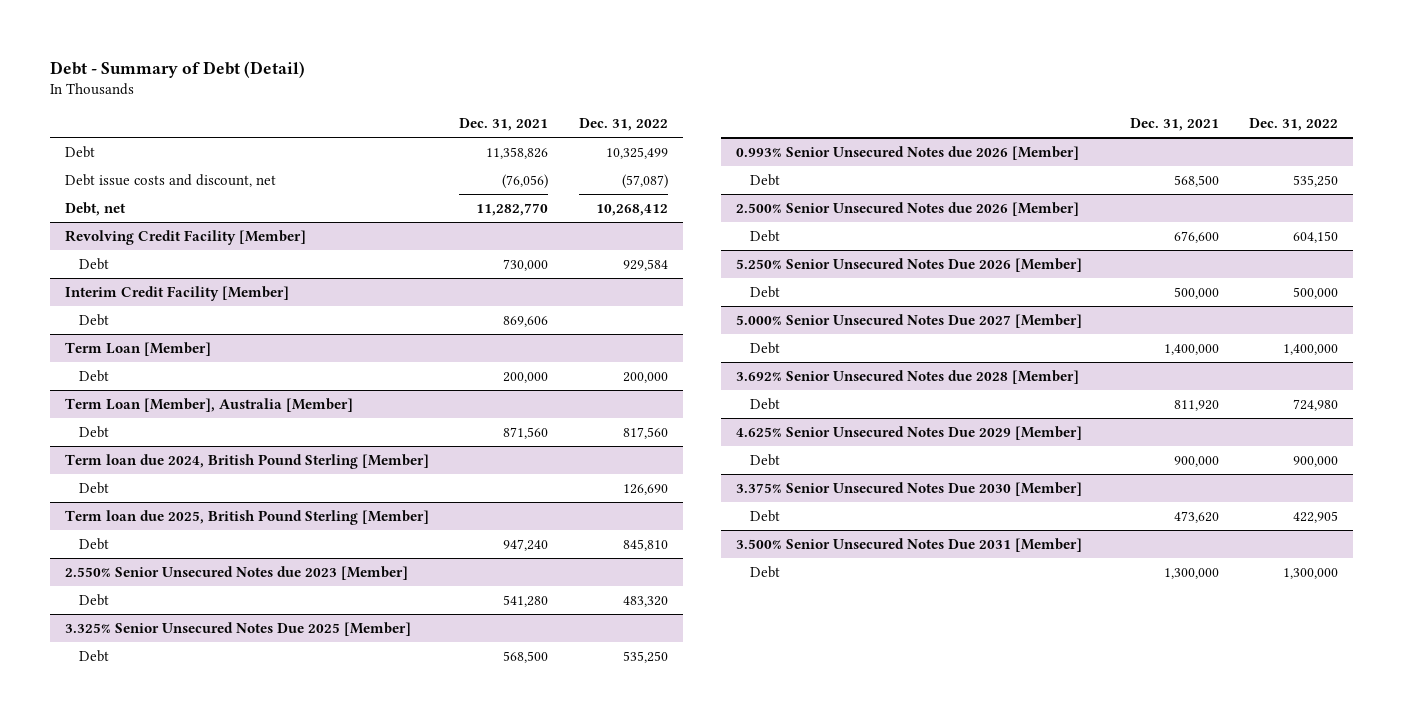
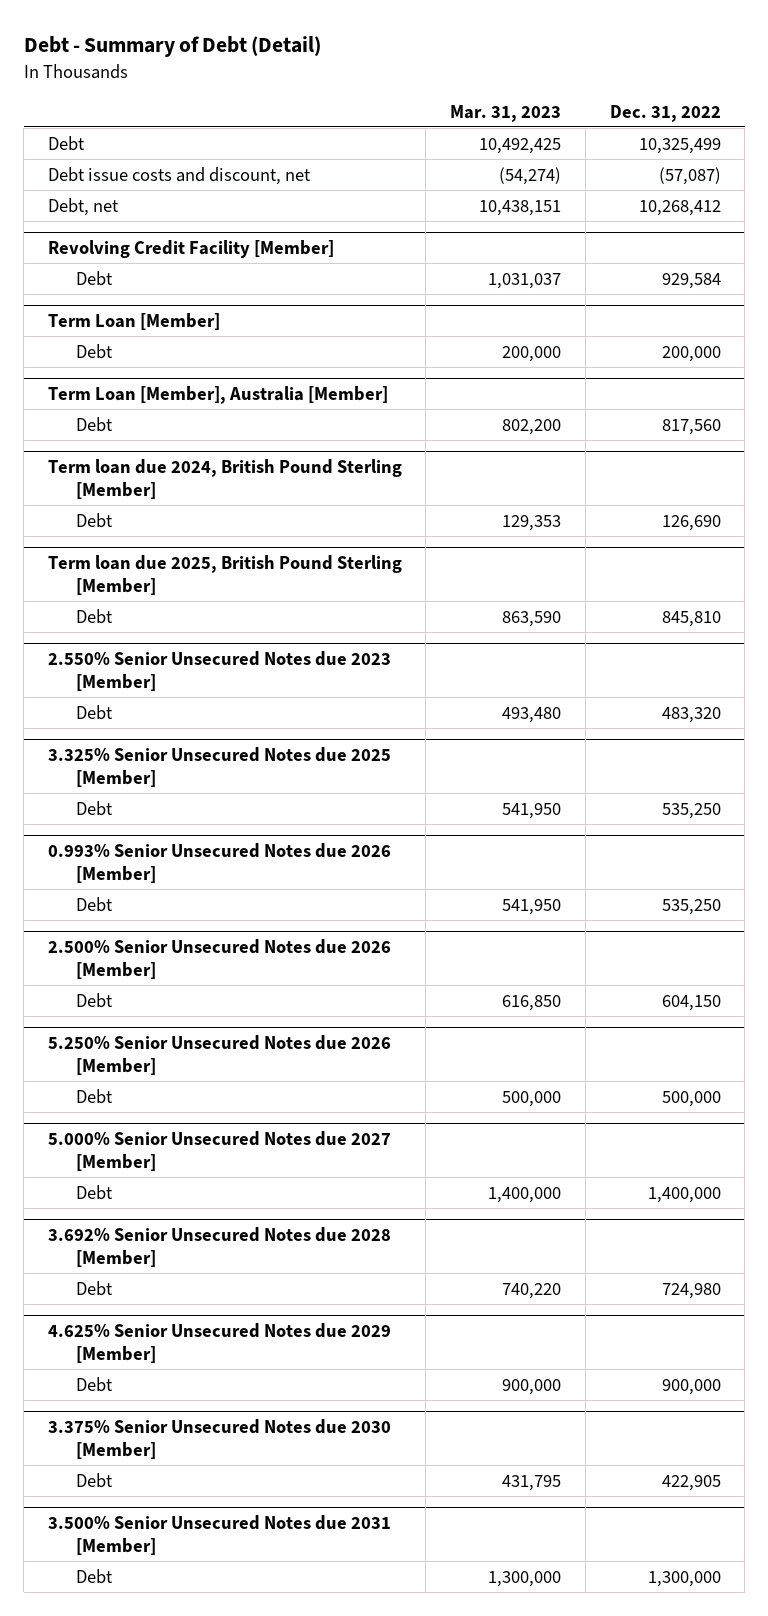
[459,118,549,132] Dec. 31, 2021 -> none
none -> [450,104,562,122] Mar. 31, 2023
[65,285,290,301] Interim Credit Facility [Member] -> none
[79,313,110,326] Debt -> none
[65,621,412,636] 3.325% Senior Unsecured Notes Due 2025 [Member] -> [47,747,391,788] 3.325% Senior Unsecured Notes due 2025 [Member]
[735,257,1082,272] 5.250% Senior Unsecured Notes Due 2026 [Member] -> [47,1035,391,1076] 5.250% Senior Unsecured Notes due 2026 [Member]
[735,313,1082,328] 5.000% Senior Unsecured Notes Due 2027 [Member] -> [47,1131,391,1172] 5.000% Senior Unsecured Notes due 2027 [Member]
[735,425,1082,440] 4.625% Senior Unsecured Notes Due 2029 [Member] -> [47,1323,391,1364] 4.625% Senior Unsecured Notes due 2029 [Member]
[735,481,1082,496] 3.375% Senior Unsecured Notes Due 2030 [Member] -> [47,1419,391,1460] 3.375% Senior Unsecured Notes due 2030 [Member]
[735,537,1082,552] 3.500% Senior Unsecured Notes Due 2031 [Member] -> [47,1515,391,1556] 3.500% Senior Unsecured Notes due 2031 [Member]

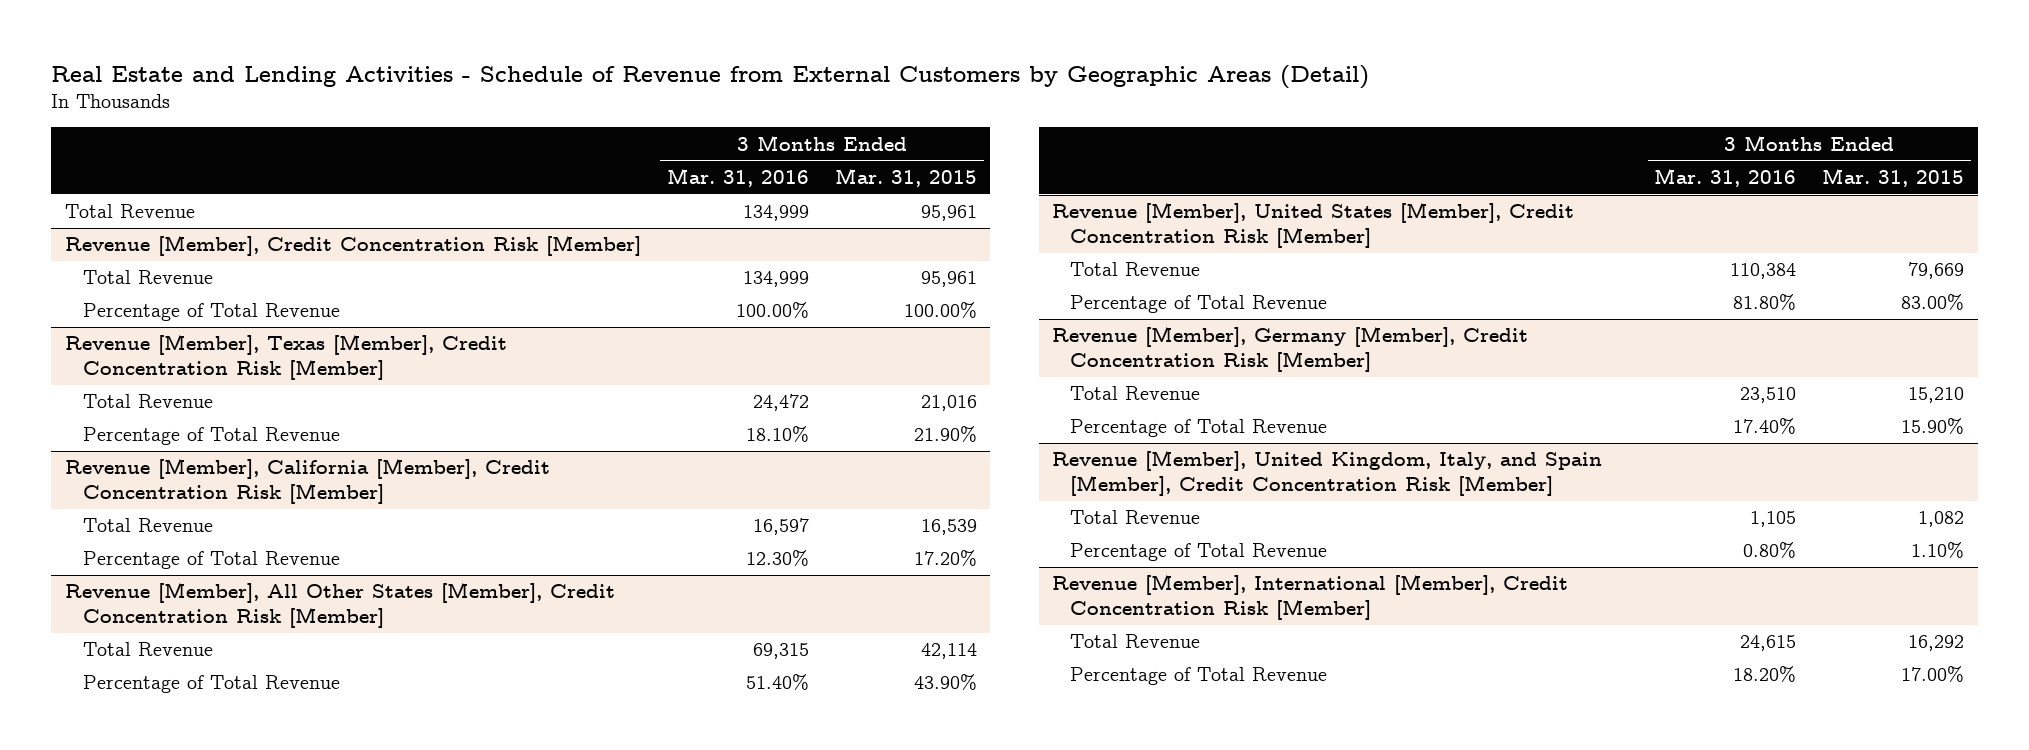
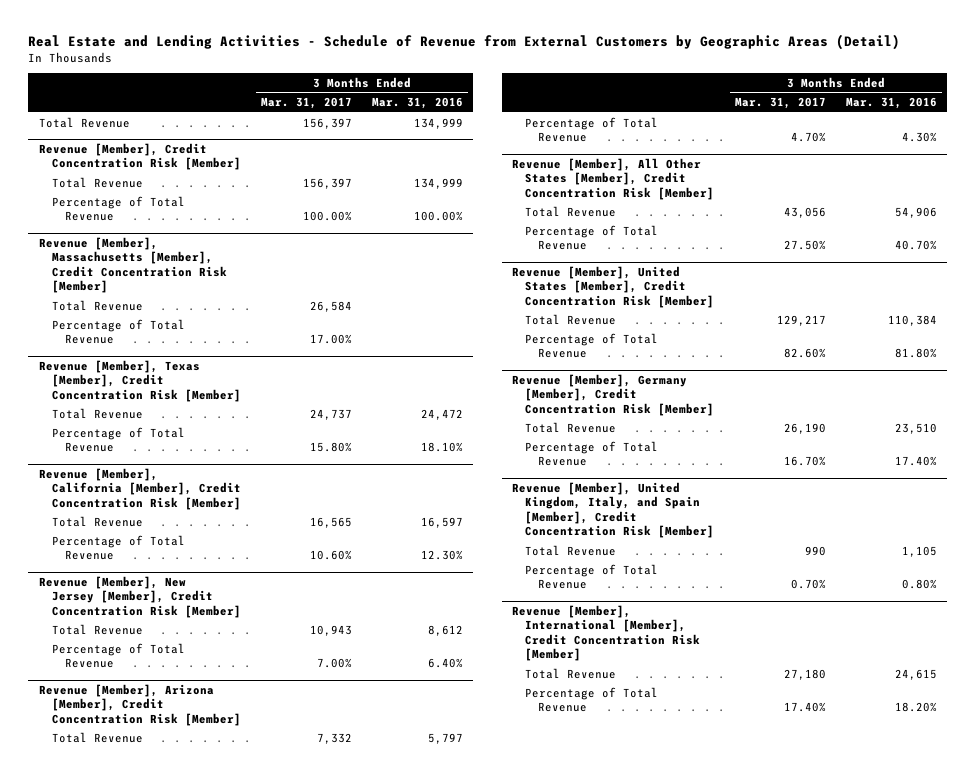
[835,168,978,188] Mar. 31, 2015 -> none
none -> [260,97,352,110] Mar. 31, 2017
none -> [38,236,227,294] Revenue [Member], Massachusetts [Member], Credit Concentration Risk [Member]
none -> [51,299,143,311] Total Revenue
none -> [51,318,185,345] Percentage of Total Revenue
none -> [38,575,241,618] Revenue [Member], New Jersey [Member], Credit Concentration Risk [Member]
none -> [51,623,143,635] Total Revenue
none -> [51,642,185,669] Percentage of Total Revenue
none -> [38,683,241,726] Revenue [Member], Arizona [Member], Credit Concentration Risk [Member]
none -> [51,731,143,743] Total Revenue
none -> [525,116,659,143] Percentage of Total Revenue
[752,643,809,660] 69,315 -> [895,206,938,218] 54,906
[745,674,809,691] 51.40% -> [895,240,938,251] 40.70%

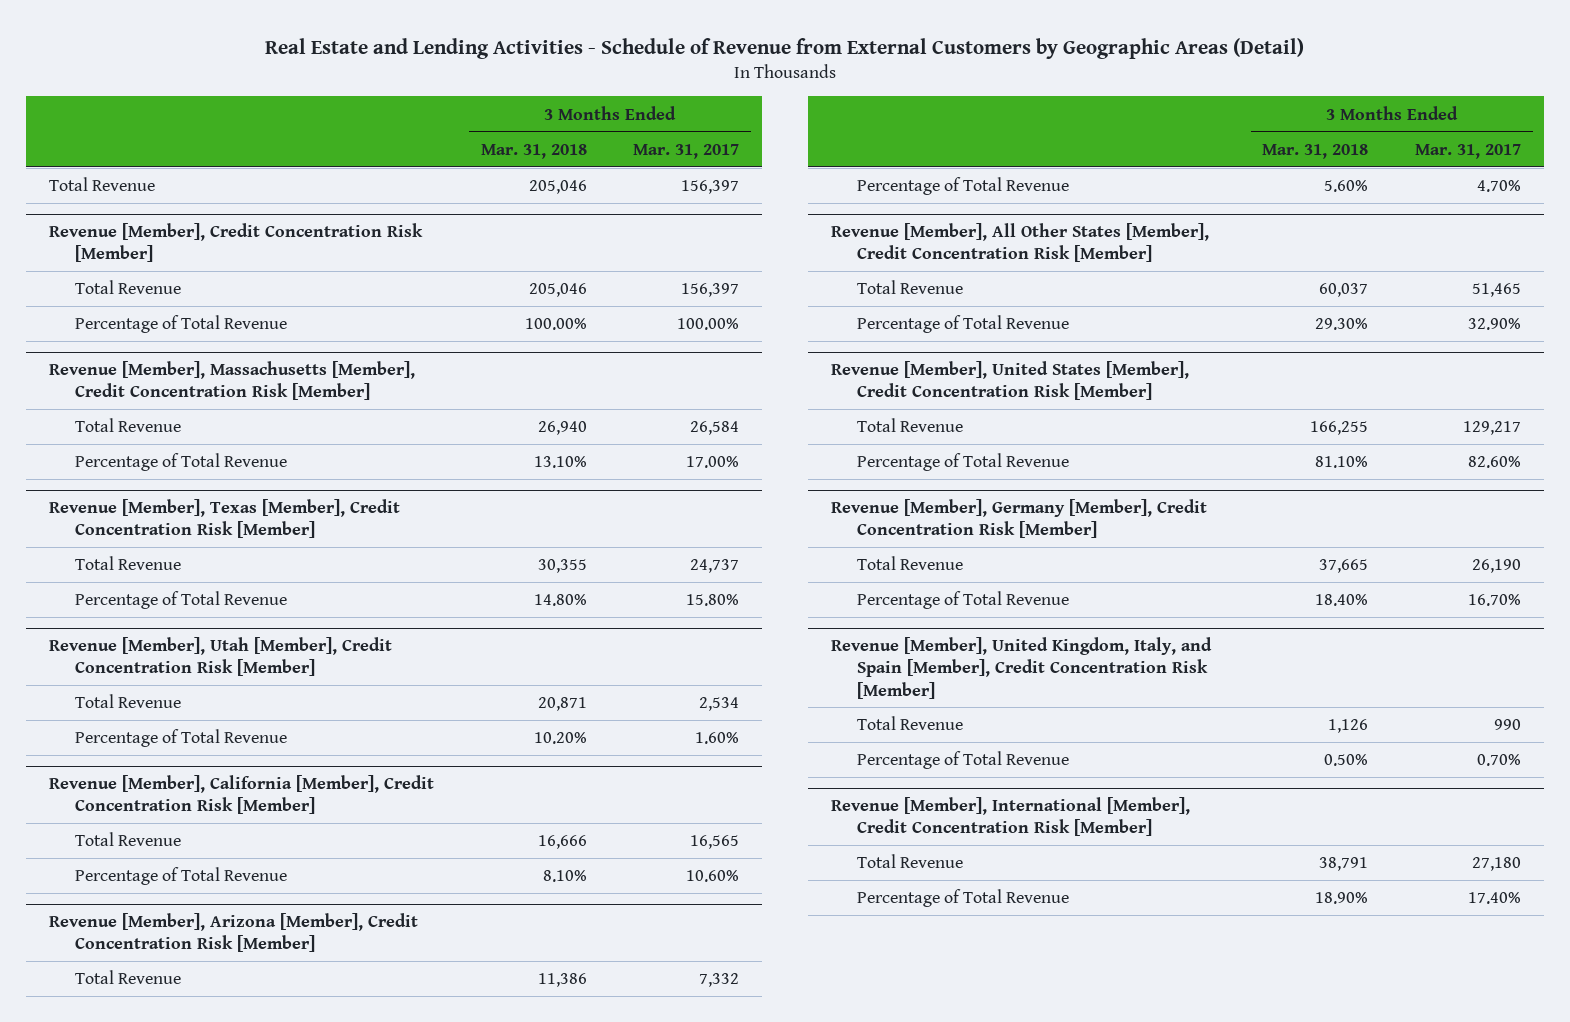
[372,97,464,110] Mar. 31, 2016 -> none
none -> [480,143,587,159] Mar. 31, 2018
none -> [48,637,392,677] Revenue [Member], Utah [Member], Credit Concentration Risk [Member]
none -> [74,694,181,709] Total Revenue
none -> [74,729,287,748] Percentage of Total Revenue
[38,575,241,618] Revenue [Member], New Jersey [Member], Credit Concentration Risk [Member] -> none
[51,623,143,635] Total Revenue -> none
[51,642,185,669] Percentage of Total Revenue -> none
[783,206,826,218] 43,056 -> [1472,283,1522,298] 51,465
[783,240,826,251] 27.50% -> [1468,318,1522,331] 32.90%

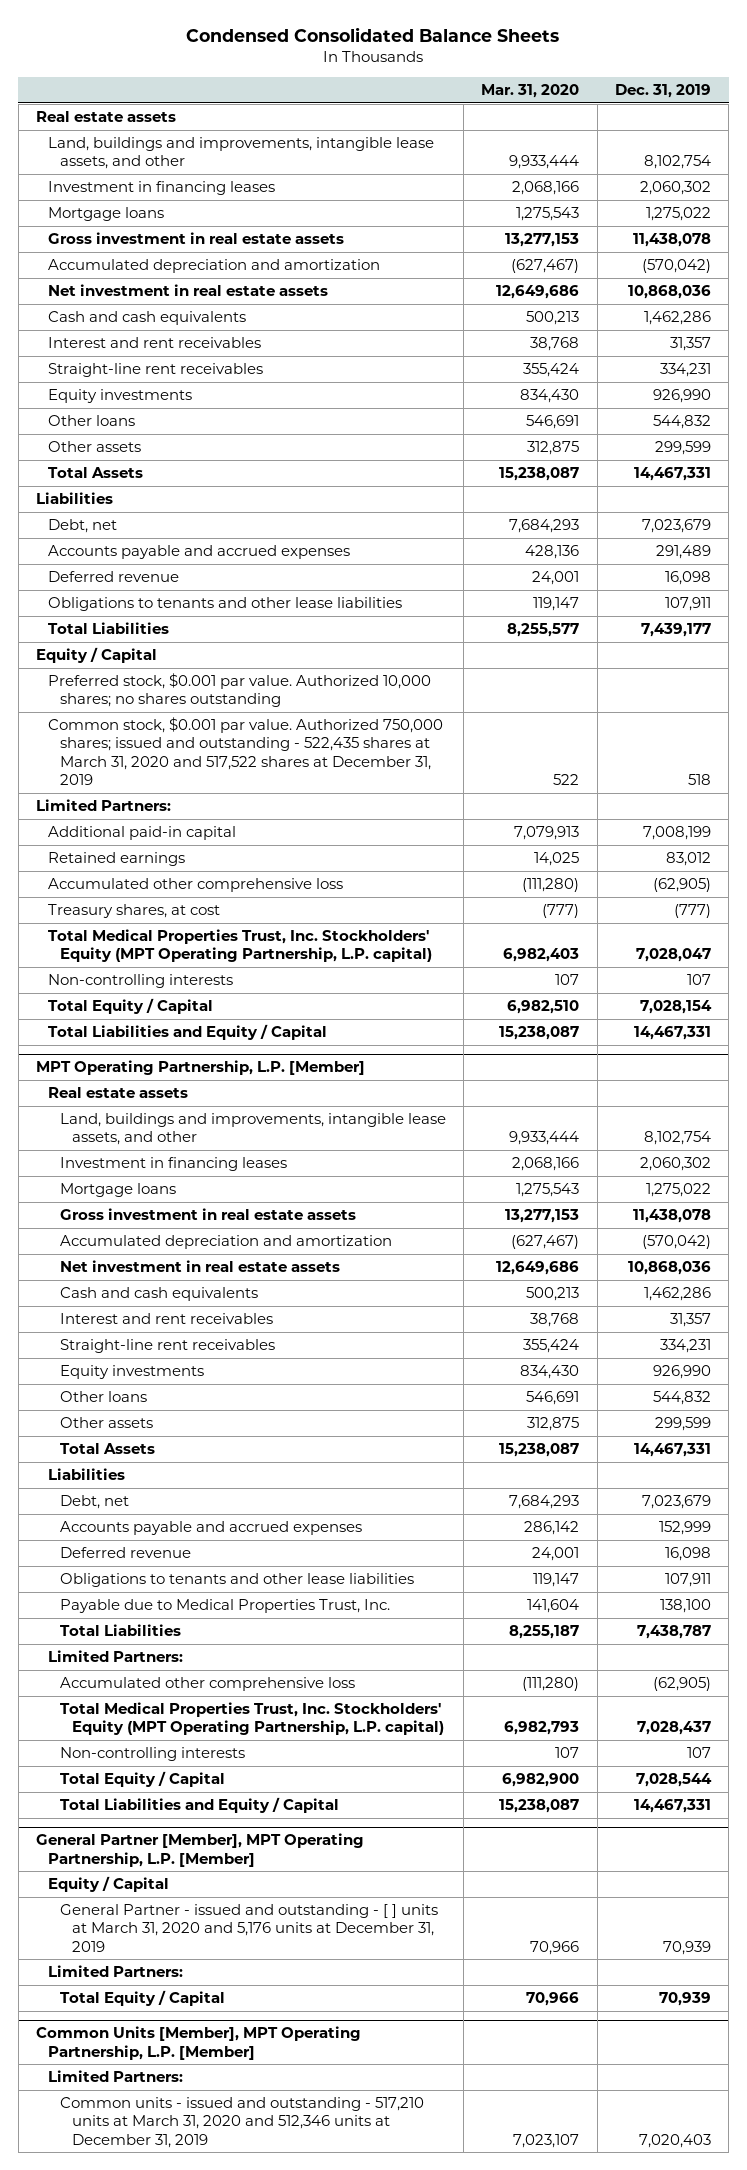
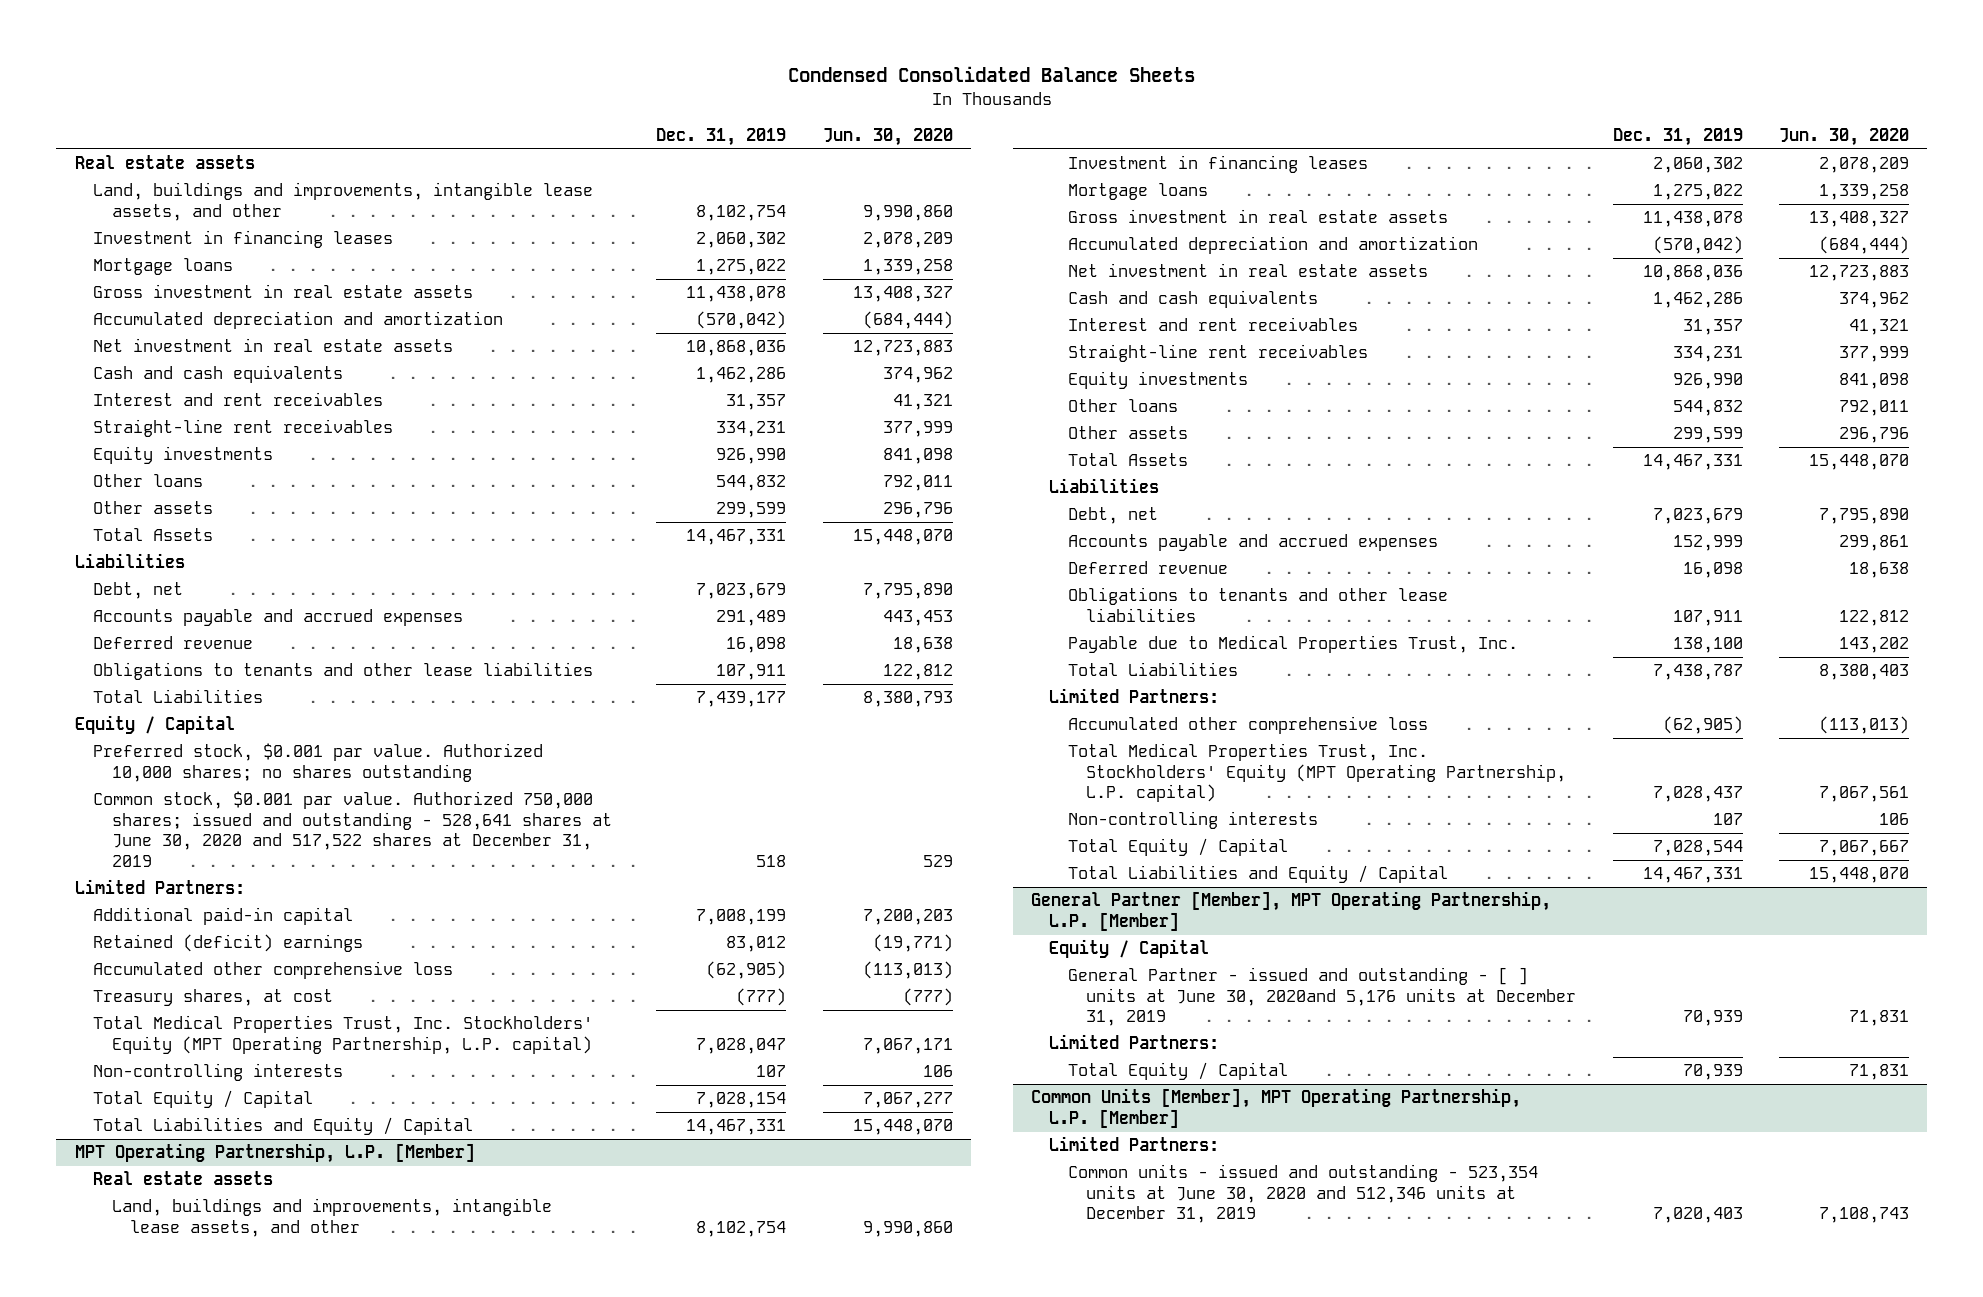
[481,84,580,99] Mar. 31, 2020 -> none
none -> [822,127,953,146] Jun. 30, 2020
[47,717,443,786] Common stock, $0.001 par value. Authorized 750,000 shares; issued and outstanding - 522,435 shares at March 31, 2020 and 517,522 shares at December 31, 2019 -> [93,791,612,867] Common stock, $0.001 par value. Authorized 750,000 shares; issued and outstanding - 528,641 shares at June 30, 2020 and 517,522 shares at December 31, 2019
[47,852,185,867] Retained earnings -> [93,934,364,953] Retained (deficit) earnings
[59,1904,438,1952] General Partner - issued and outstanding - [ ] units at March 31, 2020 and 5,176 units at December 31, 2019 -> [1067,967,1577,1027] General Partner - issued and outstanding - [ ] units at June 30, 2020and 5,176 units at December 31, 2019
[59,2097,424,2148] Common units - issued and outstanding - 517,210 units at March 31, 2020 and 512,346 units at December 31, 2019 -> [1067,1164,1538,1224] Common units - issued and outstanding - 523,354 units at June 30, 2020 and 512,346 units at December 31, 2019

